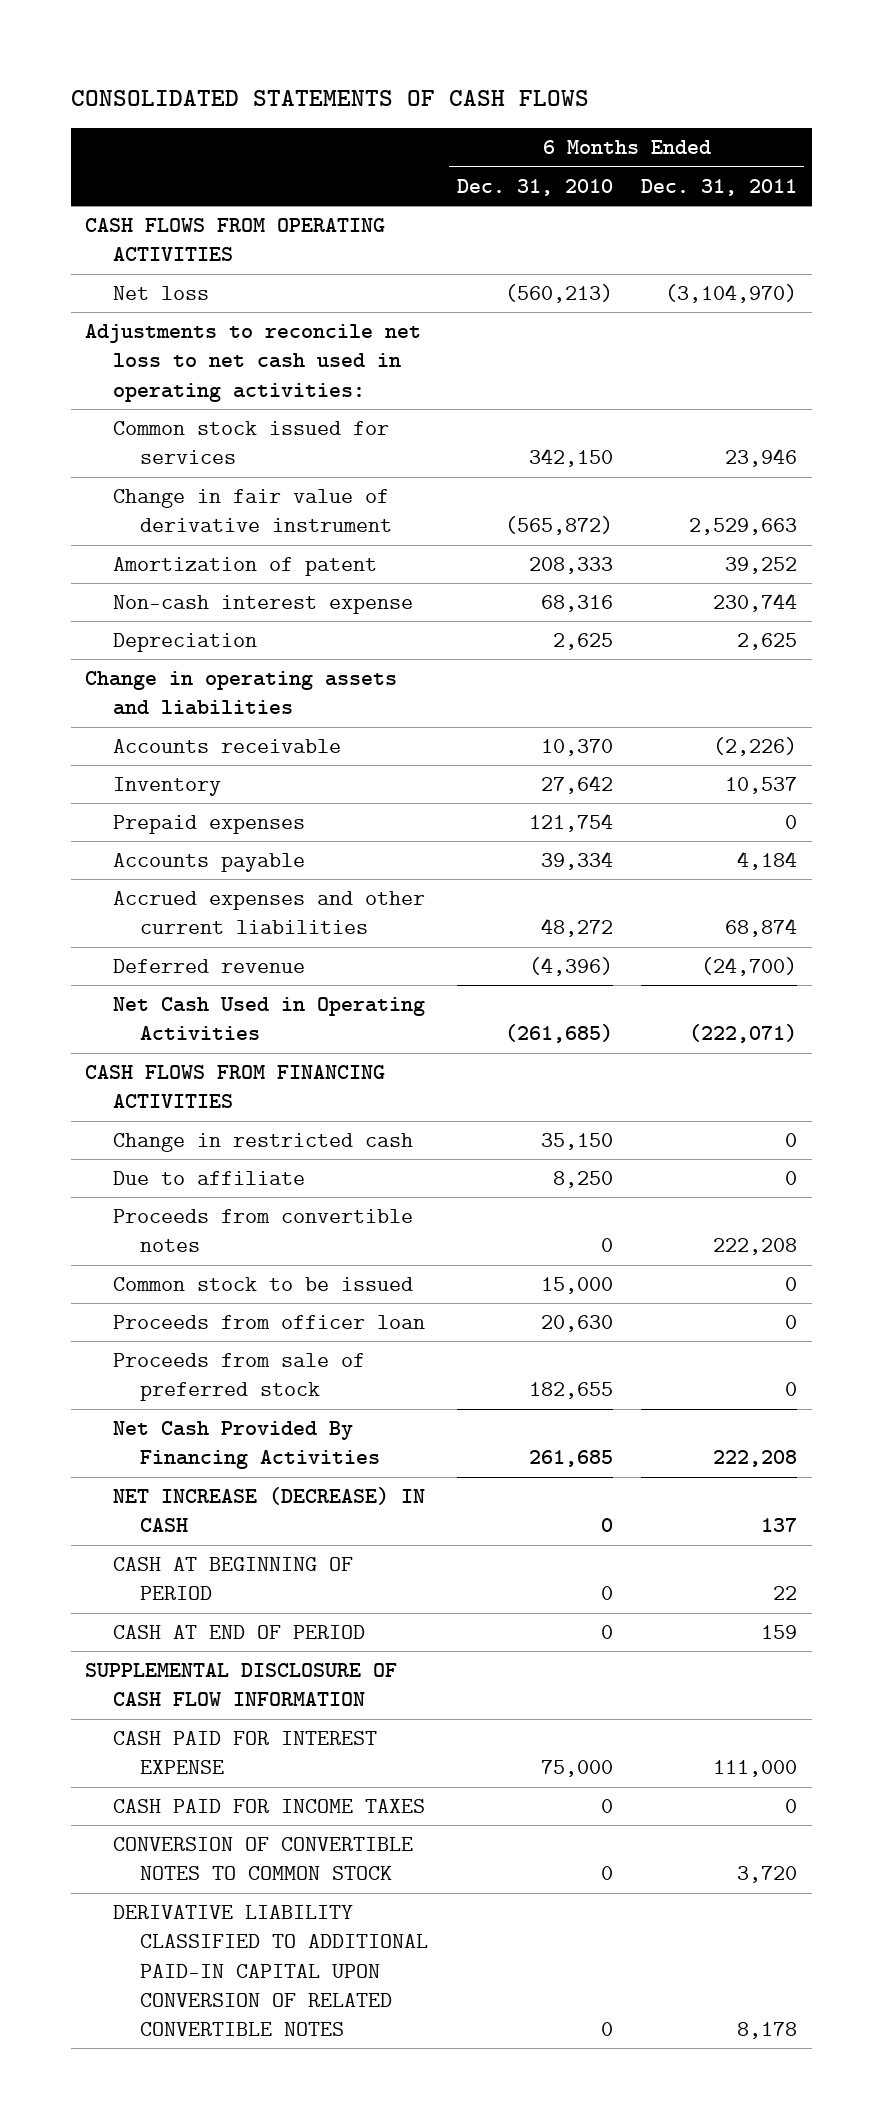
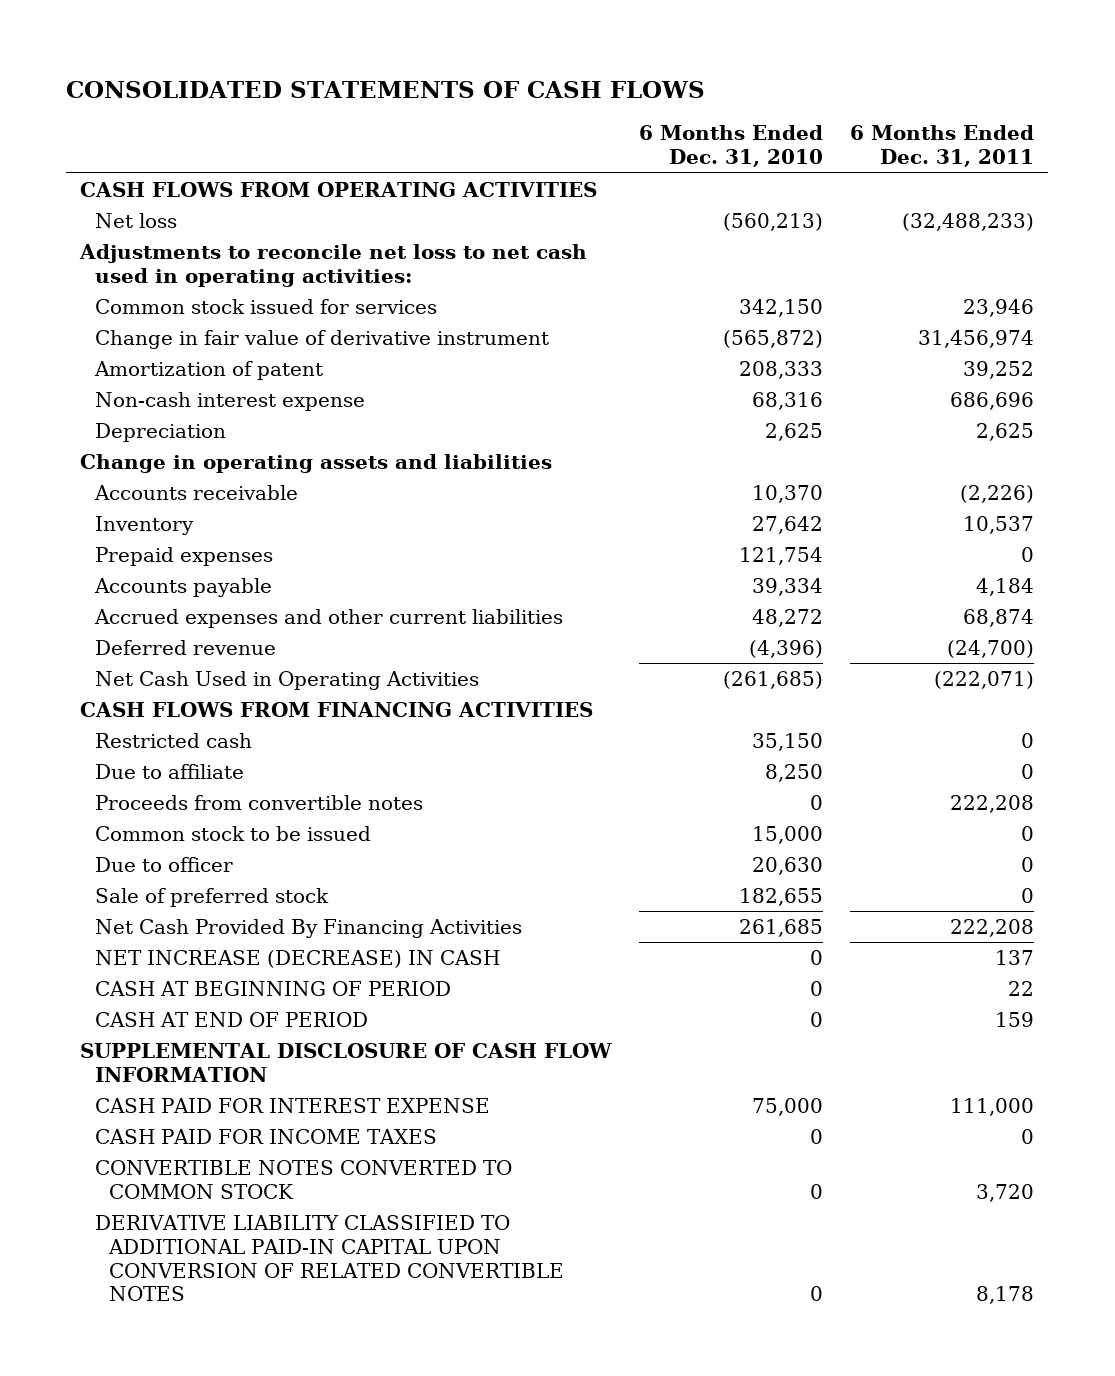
[665,284,798,304] (3,104,970) -> [902,212,1035,231] (32,488,233)
[689,518,798,536] 2,529,663 -> [918,329,1035,348] 31,456,974
[713,593,798,613] 230,744 -> [950,391,1035,410] 686,696
[112,1133,413,1153] Change in restricted cash -> [94,732,252,748] Restricted cash
[112,1315,425,1330] Proceeds from officer loan -> [94,856,233,872] Due to officer
[112,1353,365,1402] Proceeds from sale of preferred stock -> [94,887,329,907] Sale of preferred stock
[112,1837,413,1881] CONVERSION OF CONVERTIBLE NOTES TO COMMON STOCK -> [94,1159,512,1199] CONVERTIBLE NOTES CONVERTED TO COMMON STOCK

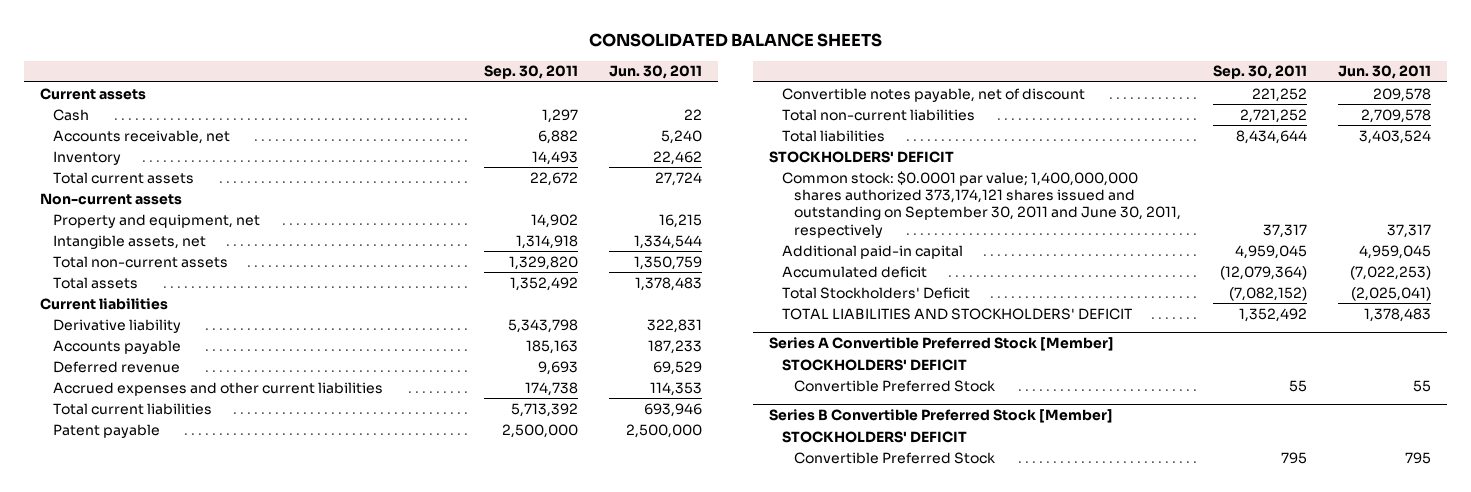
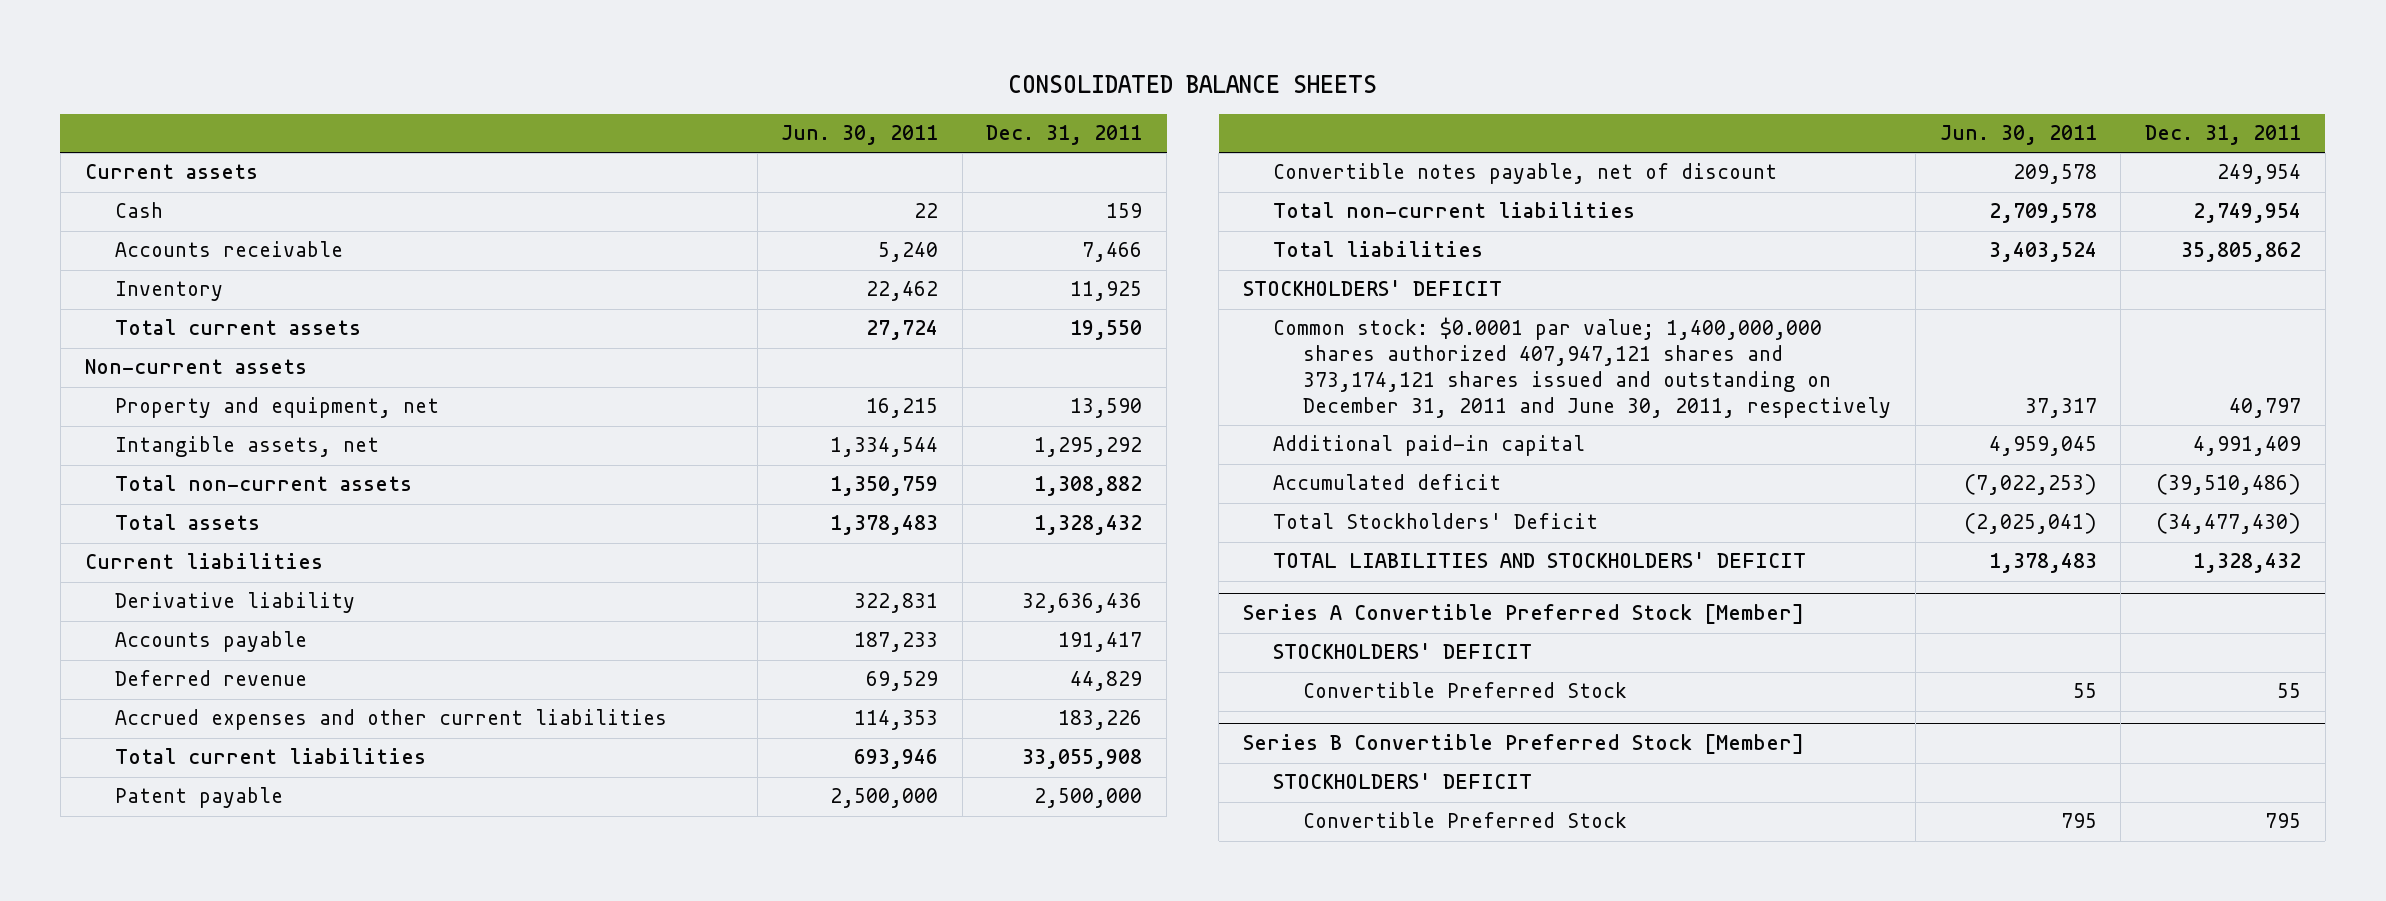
[483,65,578,80] Sep. 30, 2011 -> none
none -> [986,125,1143,146] Dec. 31, 2011
[52,129,230,144] Accounts receivable, net -> [114,241,343,258] Accounts receivable
[781,170,1182,238] Common stock: $0.0001 par value; 1,400,000,000 shares authorized 373,174,121 shares issued and outstanding on September 30, 2011 and June 30, 2011, respectively -> [1273,317,1892,419] Common stock: $0.0001 par value; 1,400,000,000 shares authorized 407,947,121 shares and 373,174,121 shares issued and outstanding on December 31, 2011 and June 30, 2011, respectively

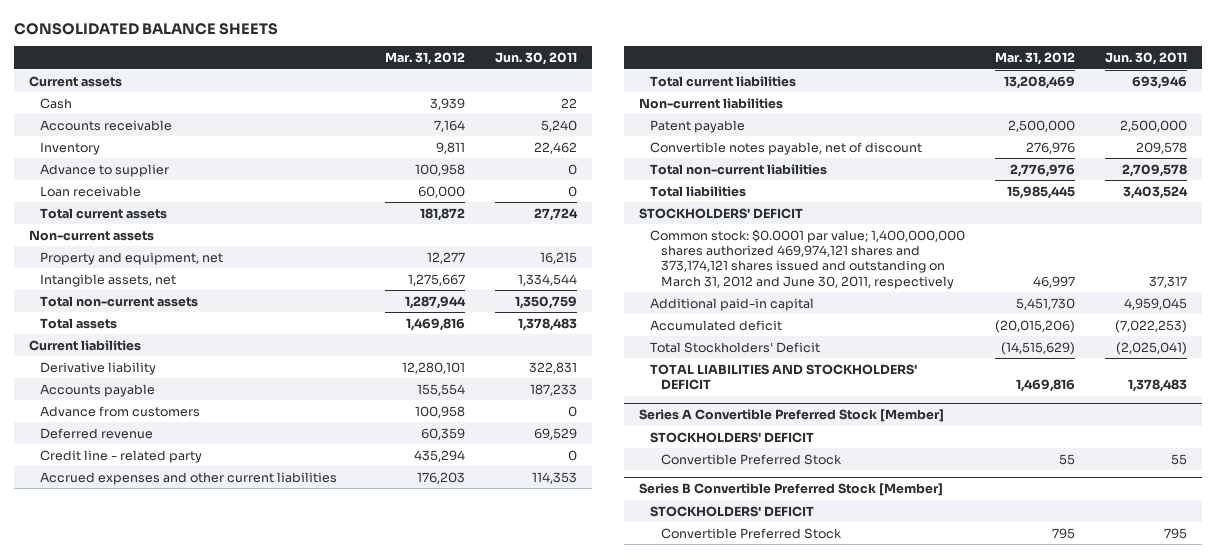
[986,125,1143,146] Dec. 31, 2011 -> none
none -> [385,51,466,65] Mar. 31, 2012
none -> [39,163,169,177] Advance to supplier
none -> [39,185,141,197] Loan receivable
none -> [39,405,200,417] Advance from customers
none -> [39,449,202,463] Credit line - related party
none -> [638,97,783,109] Non-current liabilities
[1273,317,1892,419] Common stock: $0.0001 par value; 1,400,000,000 shares authorized 407,947,121 shares and 373,174,121 shares issued and outstanding on December 31, 2011 and June 30, 2011, respectively -> [649,228,965,289] Common stock: $0.0001 par value; 1,400,000,000 shares authorized 469,974,121 shares and 373,174,121 shares issued and outstanding on March 31, 2012 and June 30, 2011, respectively

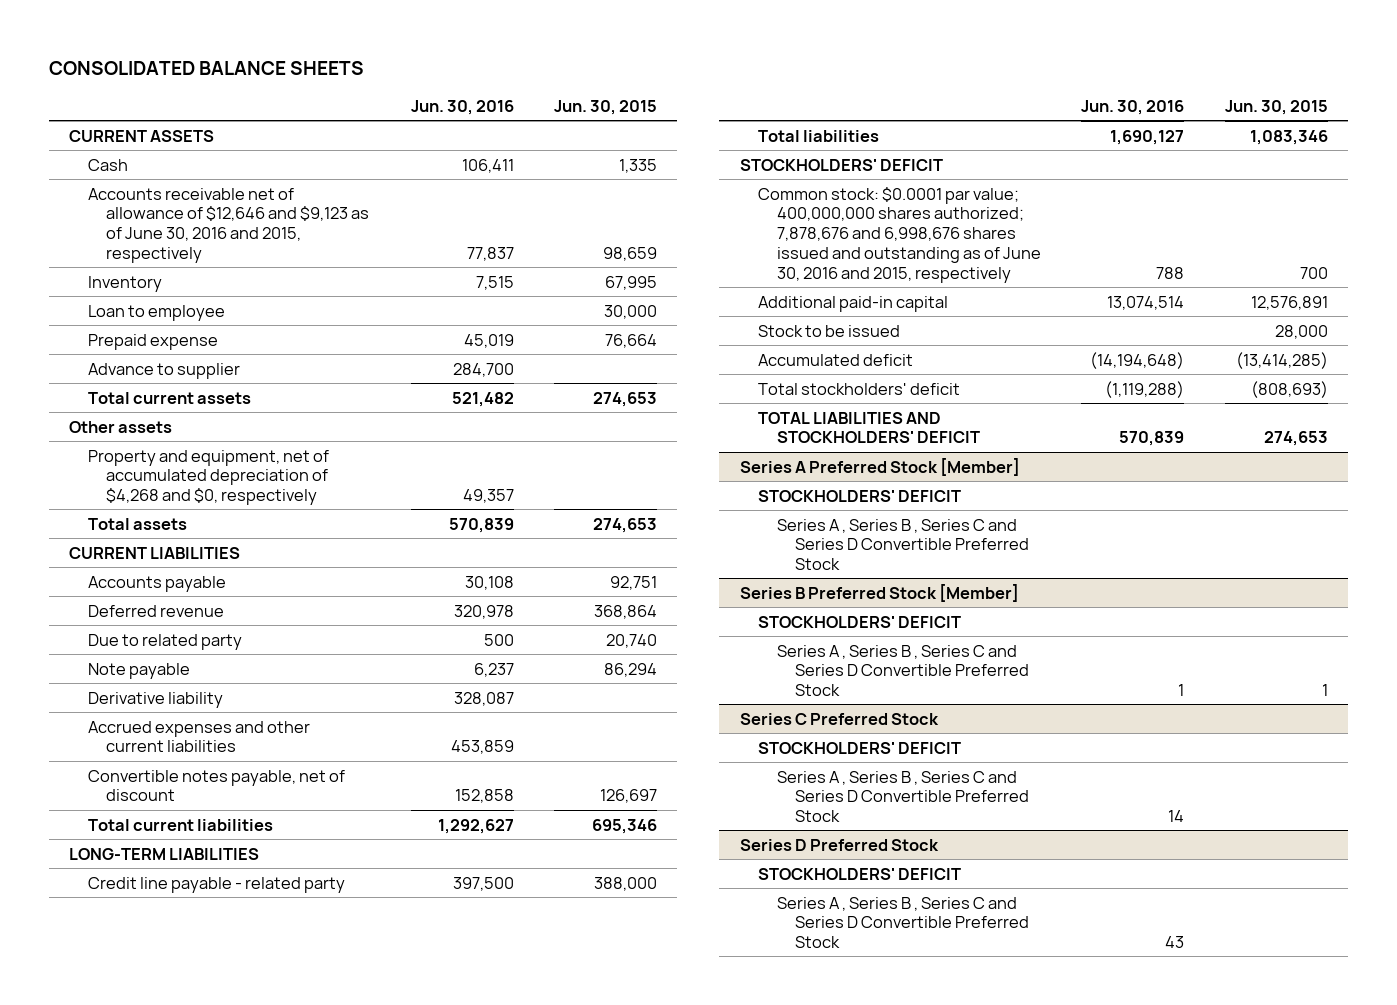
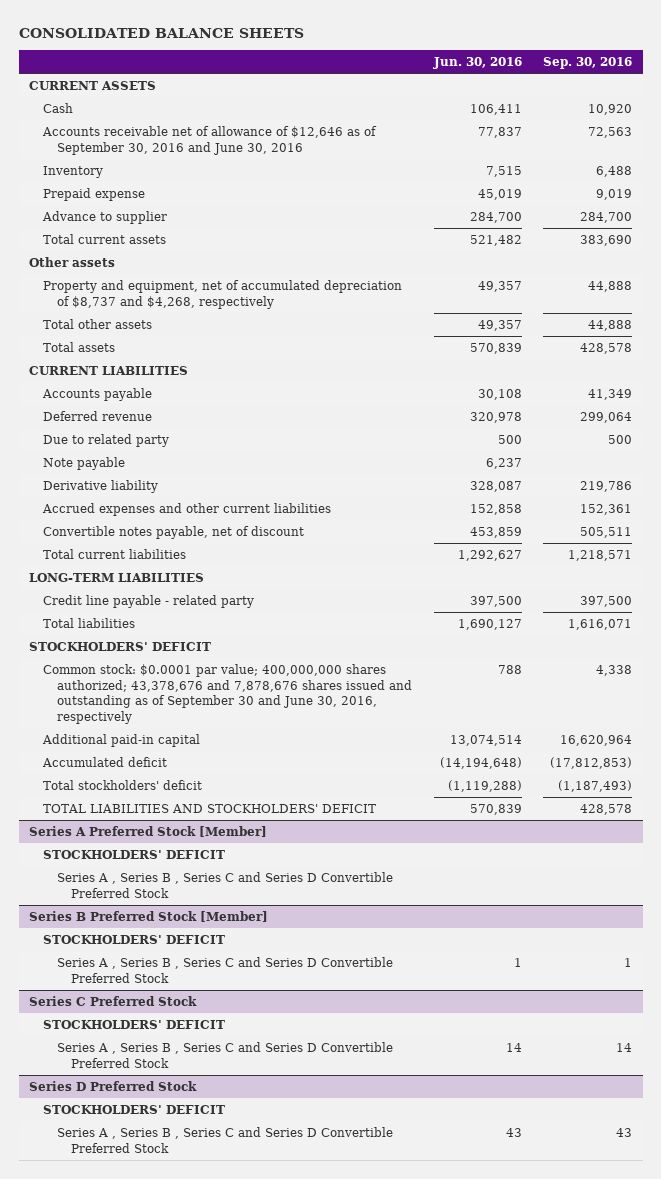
[554,100,658,116] Jun. 30, 2015 -> none
none -> [543,56,633,69] Sep. 30, 2016
[87,187,370,263] Accounts receivable net of allowance of $12,646 and $9,123 as of June 30, 2016 and 2015, respectively -> [42,126,378,155] Accounts receivable net of allowance of $12,646 as of September 30, 2016 and June 30, 2016
[87,304,225,321] Loan to employee -> none
[87,449,329,506] Property and equipment, net of accumulated depreciation of $4,268 and $0, respectively -> [43,280,403,309] Property and equipment, net of accumulated depreciation of $8,737 and $4,268, respectively
none -> [43,319,153,330] Total other assets
[450,740,514,755] 453,859 -> [469,504,522,516] 152,858
[454,789,514,804] 152,858 -> [469,527,522,539] 453,859
[758,186,1041,283] Common stock: $0.0001 par value; 400,000,000 shares authorized; 7,878,676 and 6,998,676 shares issued and outstanding as of June 30, 2016 and 2015, respectively -> [43,664,413,725] Common stock: $0.0001 par value; 400,000,000 shares authorized; 43,378,676 and 7,878,676 shares issued and outstanding as of September 30 and June 30, 2016, respectively
[758,324,901,337] Stock to be issued -> none

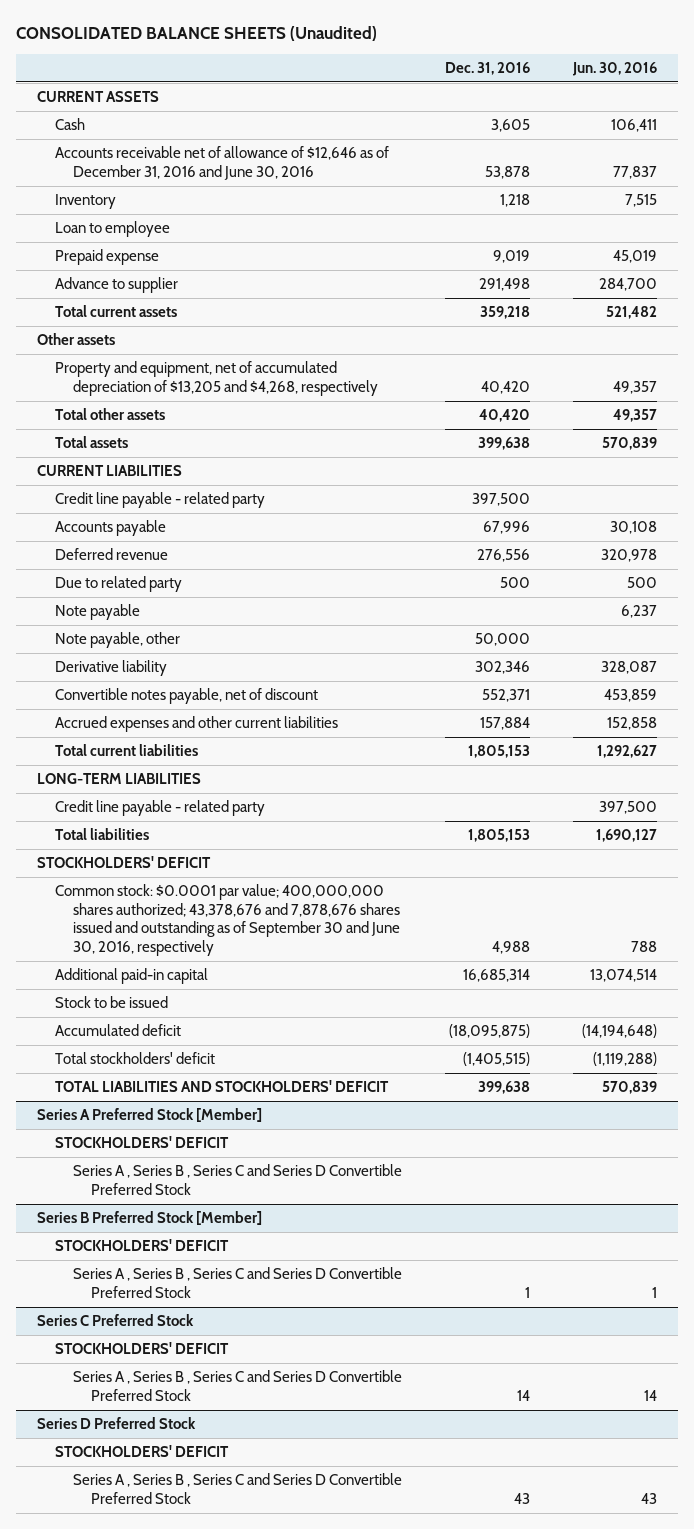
[18,27,304,38] CONSOLIDATED BALANCE SHEETS -> [15,25,377,41] CONSOLIDATED BALANCE SHEETS (Unaudited)
[543,56,633,69] Sep. 30, 2016 -> none
none -> [444,61,530,75] Dec. 31, 2016
[42,126,378,155] Accounts receivable net of allowance of $12,646 as of September 30, 2016 and June 30, 2016 -> [54,146,389,180] Accounts receivable net of allowance of $12,646 as of December 31, 2016 and June 30, 2016
none -> [54,221,170,238] Loan to employee
[43,280,403,309] Property and equipment, net of accumulated depreciation of $8,737 and $4,268, respectively -> [54,361,378,396] Property and equipment, net of accumulated depreciation of $13,205 and $4,268, respectively
none -> [54,492,265,509] Credit line payable - related party
none -> [54,632,180,649] Note payable, other
[42,503,332,517] Accrued expenses and other current liabilities -> [54,716,338,733] Accrued expenses and other current liabilities
none -> [54,996,168,1009] Stock to be issued

